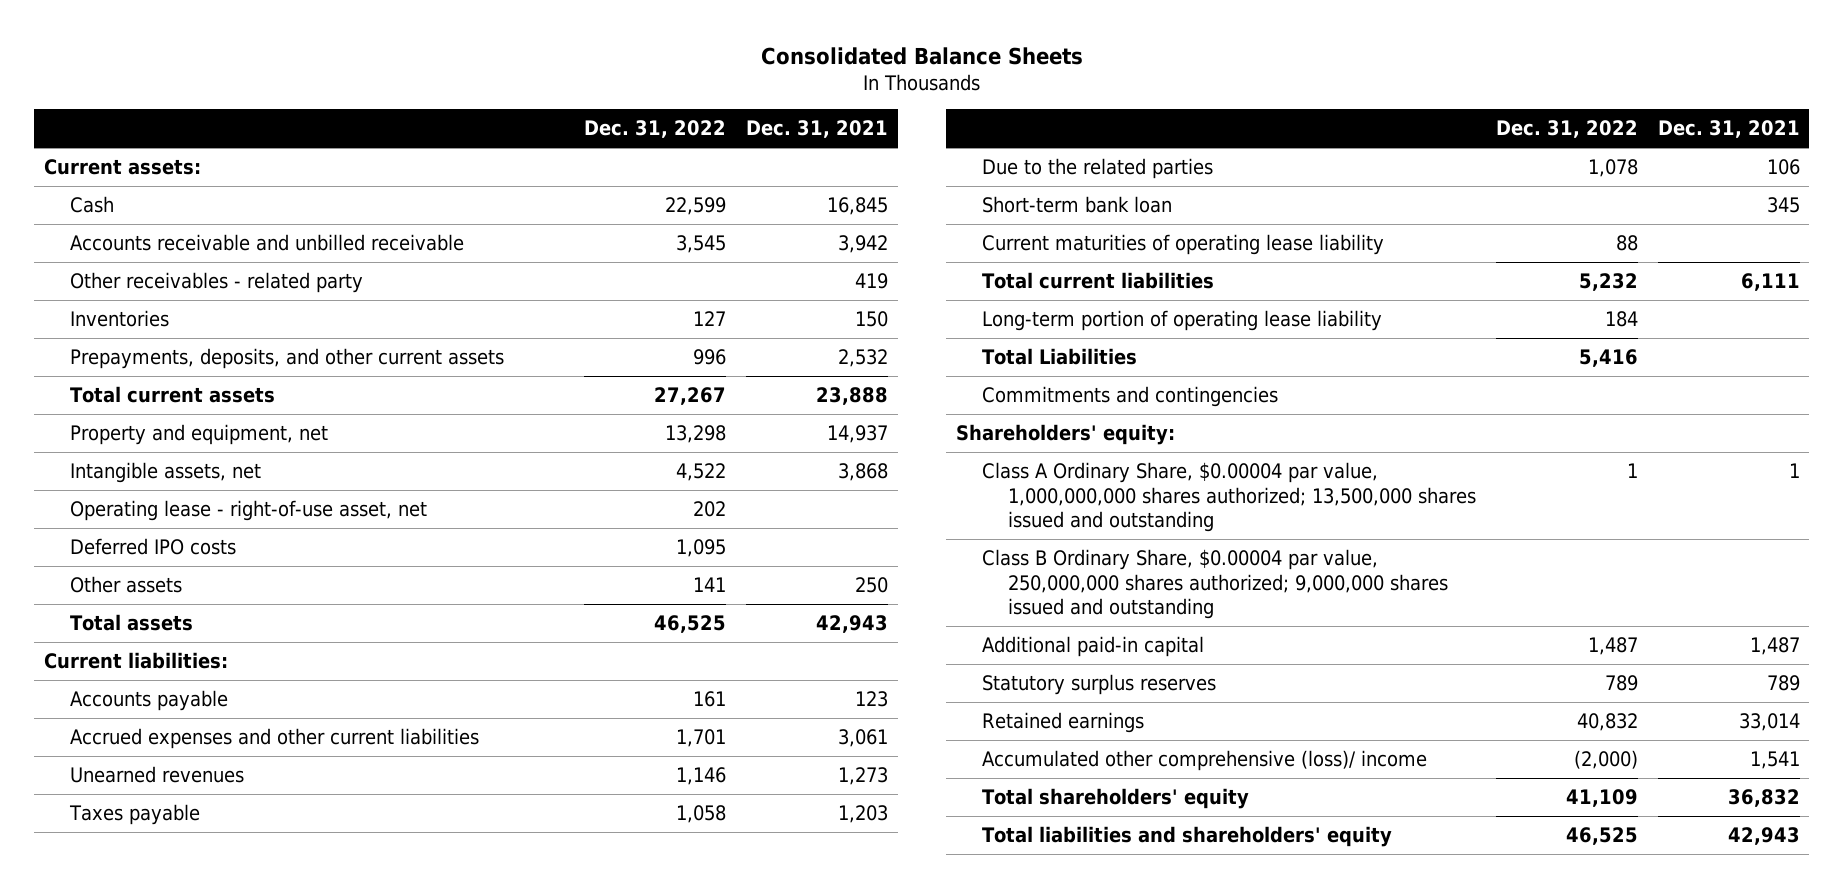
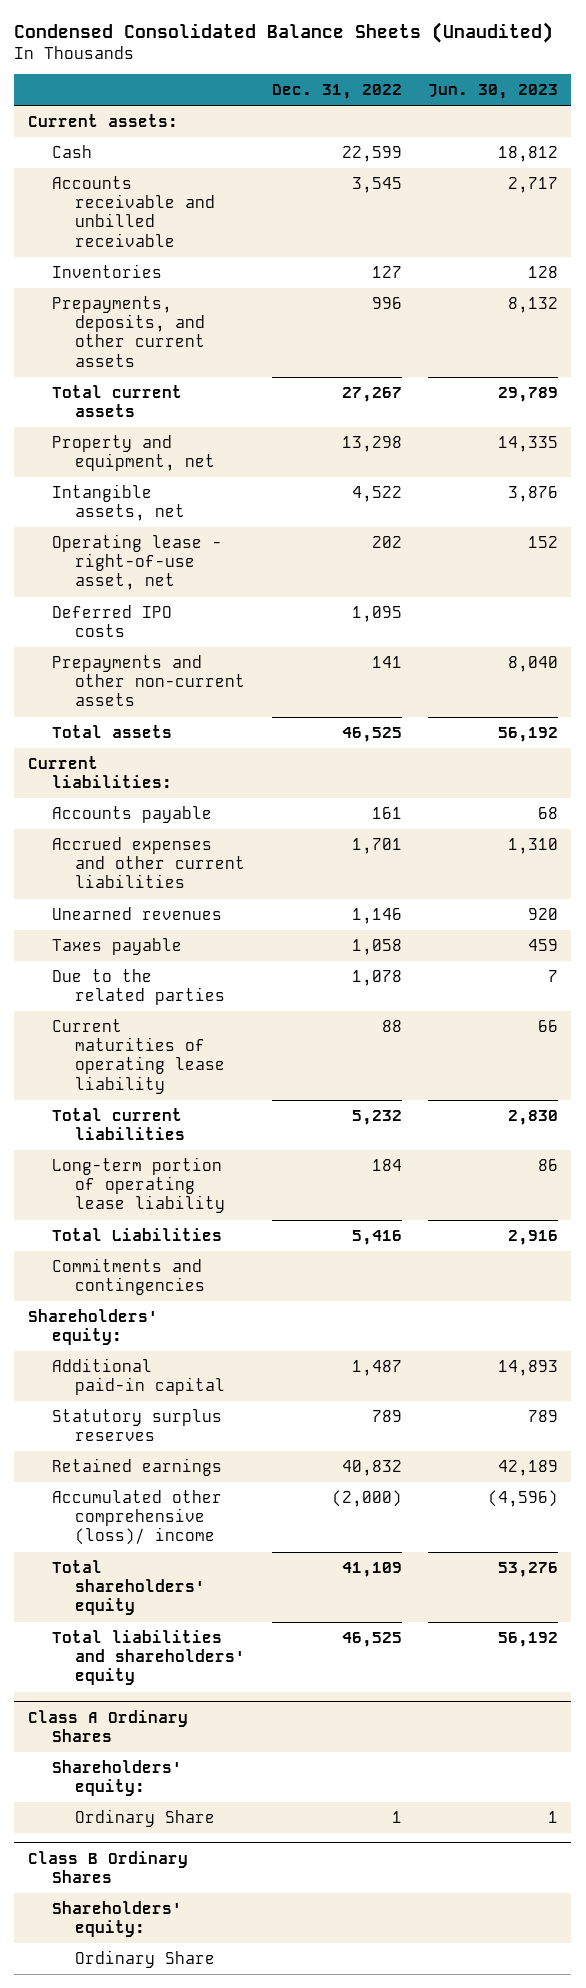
[760,46,1083,65] Consolidated Balance Sheets -> [14,22,554,44] Condensed Consolidated Balance Sheets (Unaudited)
[745,120,888,139] Dec. 31, 2021 -> none
none -> [428,84,559,100] Jun. 30, 2023
[69,271,363,293] Other receivables - related party -> none
[69,575,182,593] Other assets -> [51,654,246,707] Prepayments and other non-current assets
[981,195,1172,213] Short-term bank loan -> none
[981,461,1476,533] Class A Ordinary Share, $0.00004 par value, 1,000,000,000 shares authorized; 13,500,000 shares issued and outstanding -> none
[981,548,1448,620] Class B Ordinary Share, $0.00004 par value, 250,000,000 shares authorized; 9,000,000 shares issued and outstanding -> none
none -> [27,1709,188,1742] Class A Ordinary Shares
none -> [51,1759,182,1797] Shareholders' equity:
none -> [75,1808,216,1827] Ordinary Share
none -> [27,1850,188,1883] Class B Ordinary Shares
none -> [51,1900,182,1938] Shareholders' equity:
none -> [75,1949,216,1968] Ordinary Share

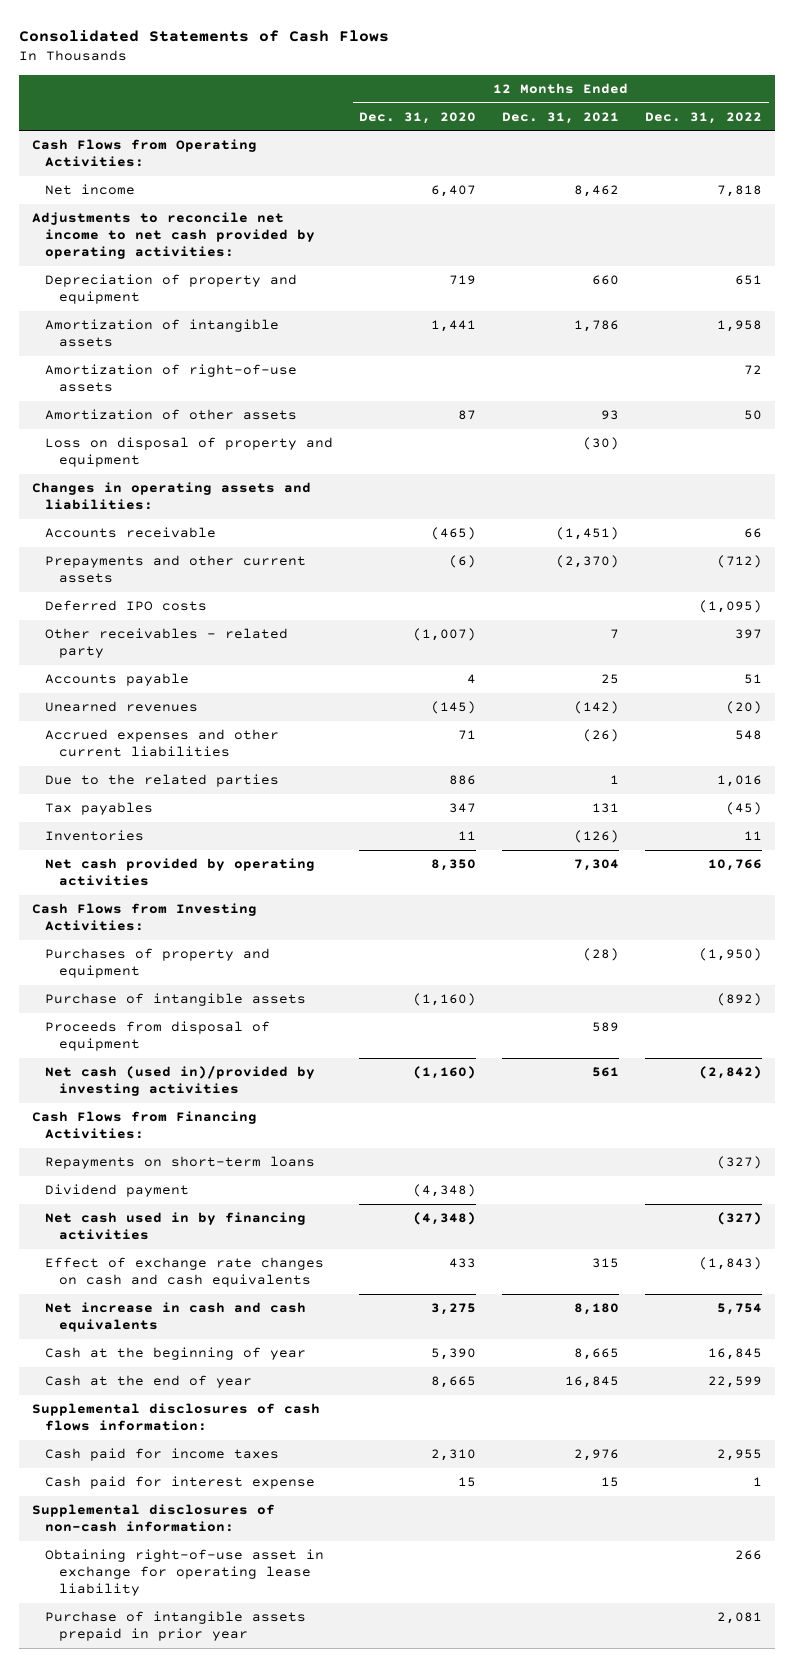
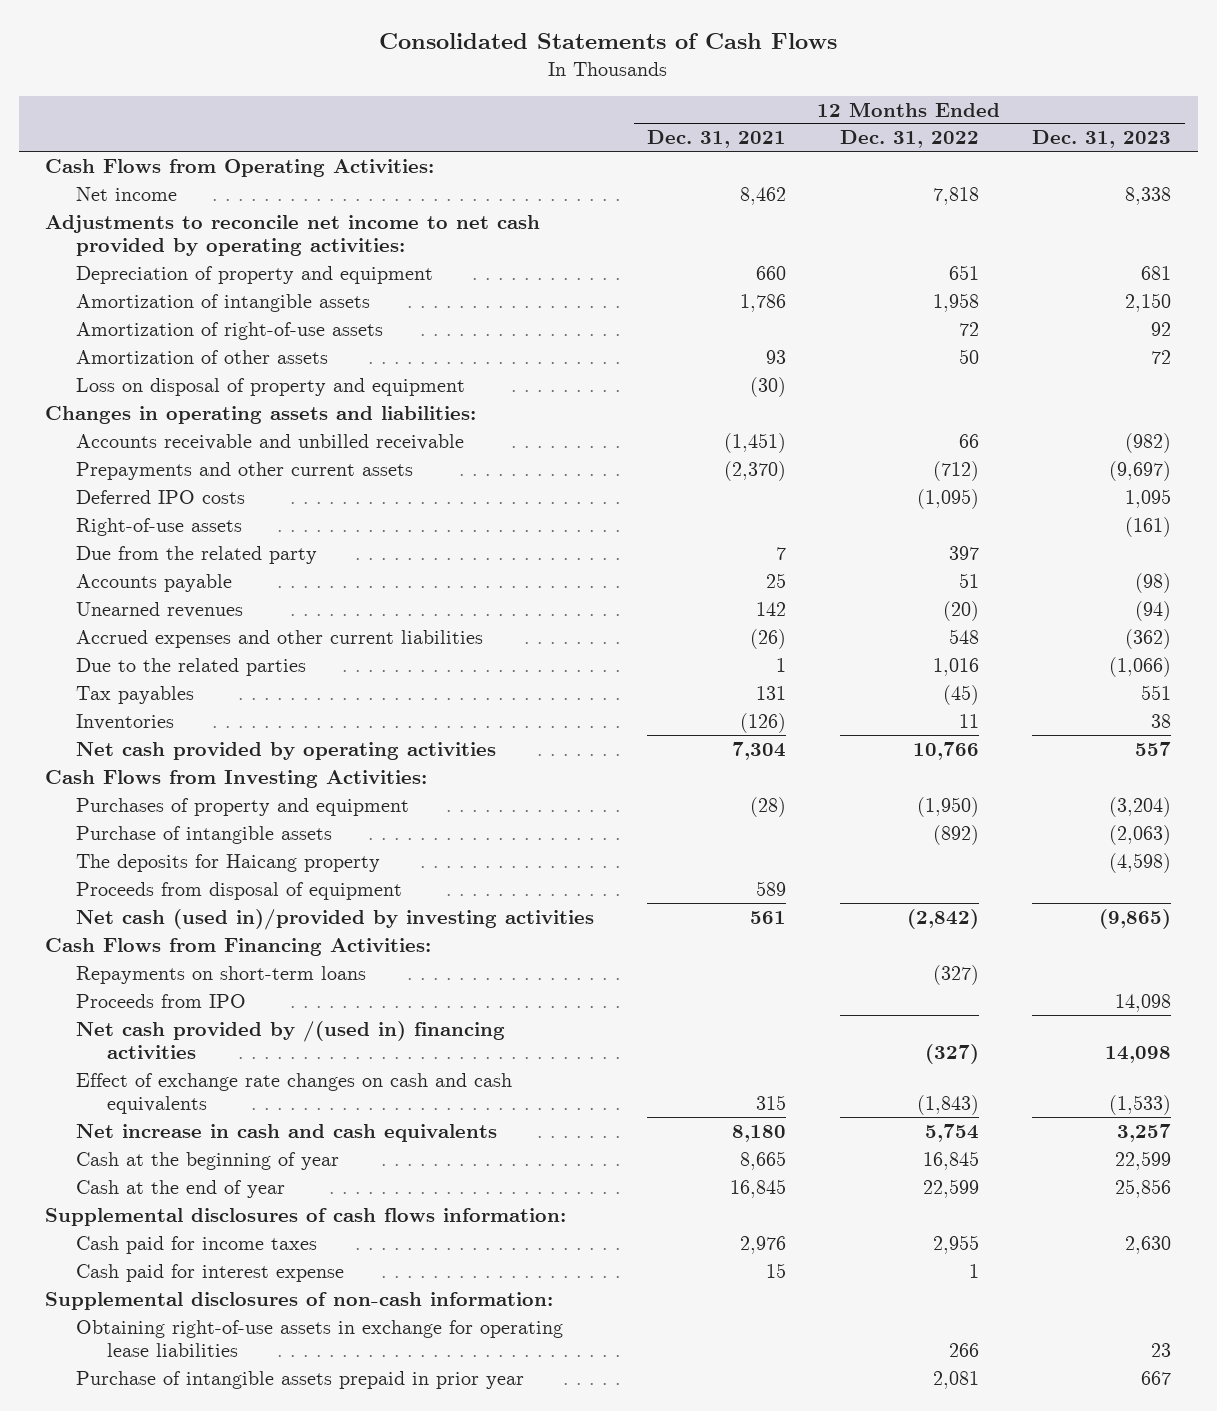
[359,111,477,124] Dec. 31, 2020 -> none
none -> [1032,130,1172,149] Dec. 31, 2023
[45,527,217,539] Accounts receivable -> [75,433,464,450] Accounts receivable and unbilled receivable
none -> [75,517,242,536] Right-of-use assets
[45,628,289,659] Other receivables - related party -> [75,545,317,564] Due from the related party
[574,701,620,715] (142) -> [756,601,787,616] 142
none -> [75,853,380,872] The deposits for Haicang property
[45,1184,190,1198] Dividend payment -> none
none -> [75,993,246,1008] Proceeds from IPO
[45,1212,307,1241] Net cash used in by financing activities -> [75,1020,505,1059] Net cash provided by /(used in) financing activities
[45,1549,325,1597] Obtaining right-of-use asset in exchange for operating lease liability -> [75,1319,563,1357] Obtaining right-of-use assets in exchange for operating lease liabilities

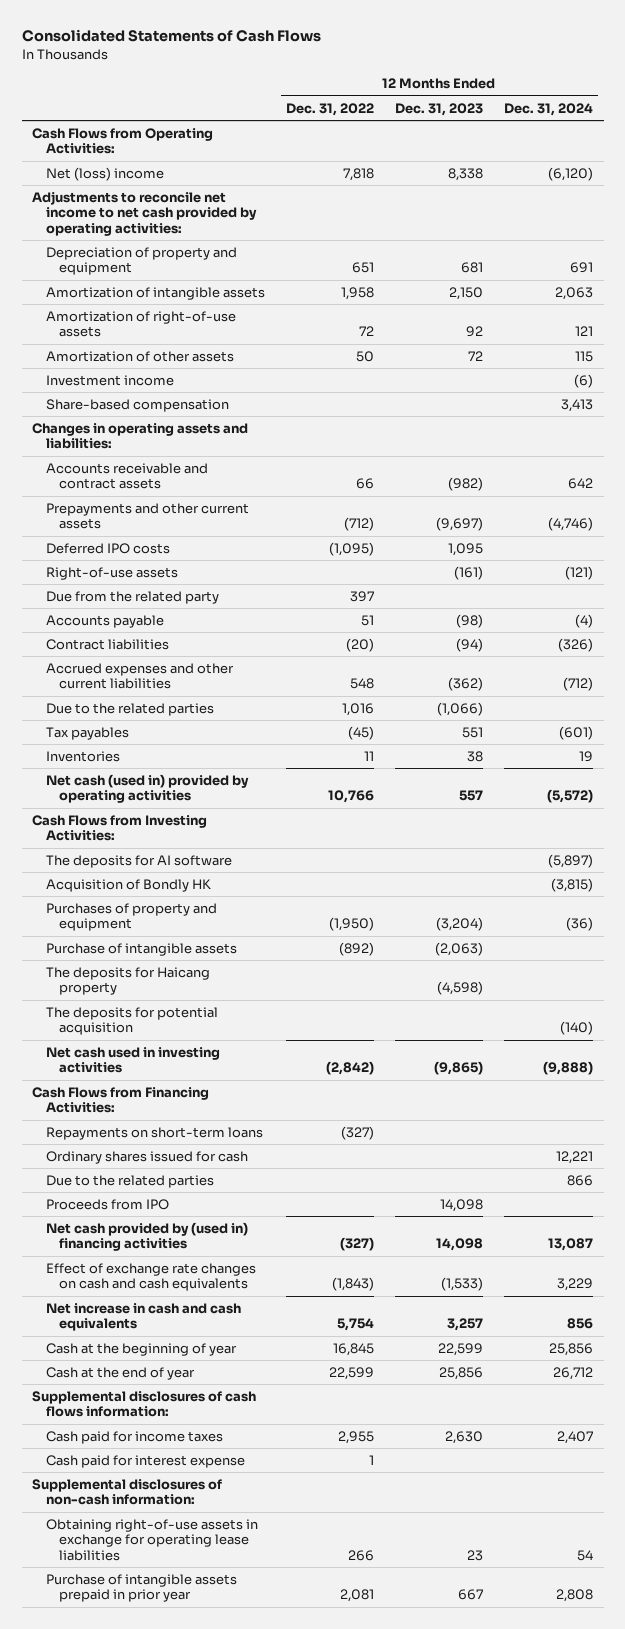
[647,130,787,149] Dec. 31, 2021 -> none
none -> [504,102,594,116] Dec. 31, 2024
[75,186,177,201] Net income -> [45,166,164,181] Net (loss) income
[75,377,465,396] Loss on disposal of property and equipment -> none
none -> [45,374,174,386] Investment income
none -> [45,398,229,412] Share-based compensation
[75,433,464,450] Accounts receivable and unbilled receivable -> [45,462,208,490] Accounts receivable and contract assets
[75,601,243,618] Unearned revenues -> [45,638,169,650] Contract liabilities
[75,741,496,760] Net cash provided by operating activities -> [45,773,249,804] Net cash (used in) provided by operating activities
none -> [45,854,232,868] The deposits for AI software
none -> [45,878,211,892] Acquisition of Bondly HK
[75,881,402,900] Proceeds from disposal of equipment -> none
none -> [45,1006,218,1036] The deposits for potential acquisition
[75,908,594,930] Net cash (used in)/provided by investing activities -> [45,1046,220,1074] Net cash used in investing activities
none -> [45,1150,248,1164] Ordinary shares issued for cash
none -> [45,1174,214,1188] Due to the related parties
[75,1020,505,1059] Net cash provided by /(used in) financing activities -> [45,1221,248,1252] Net cash provided by (used in) financing activities

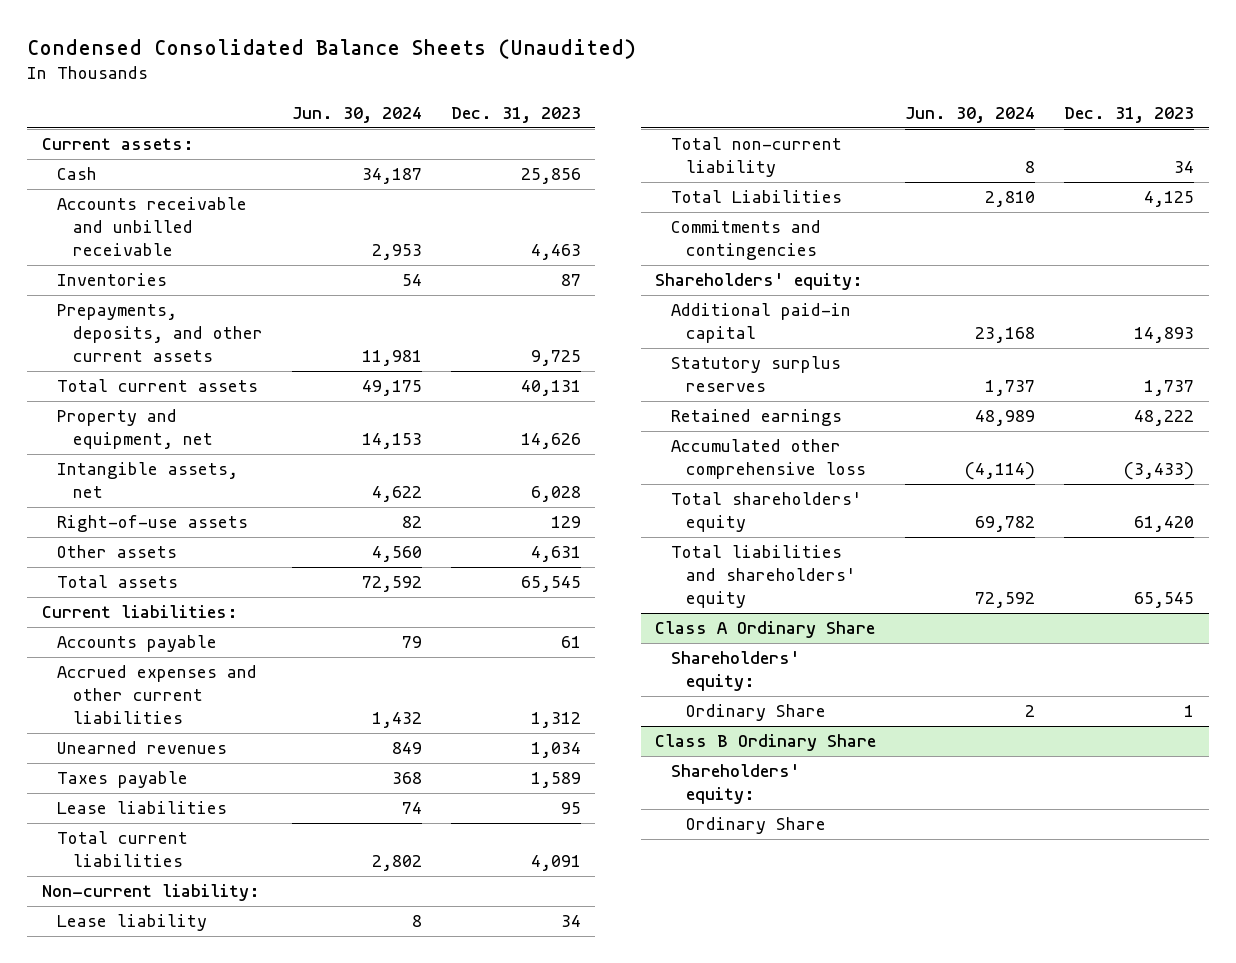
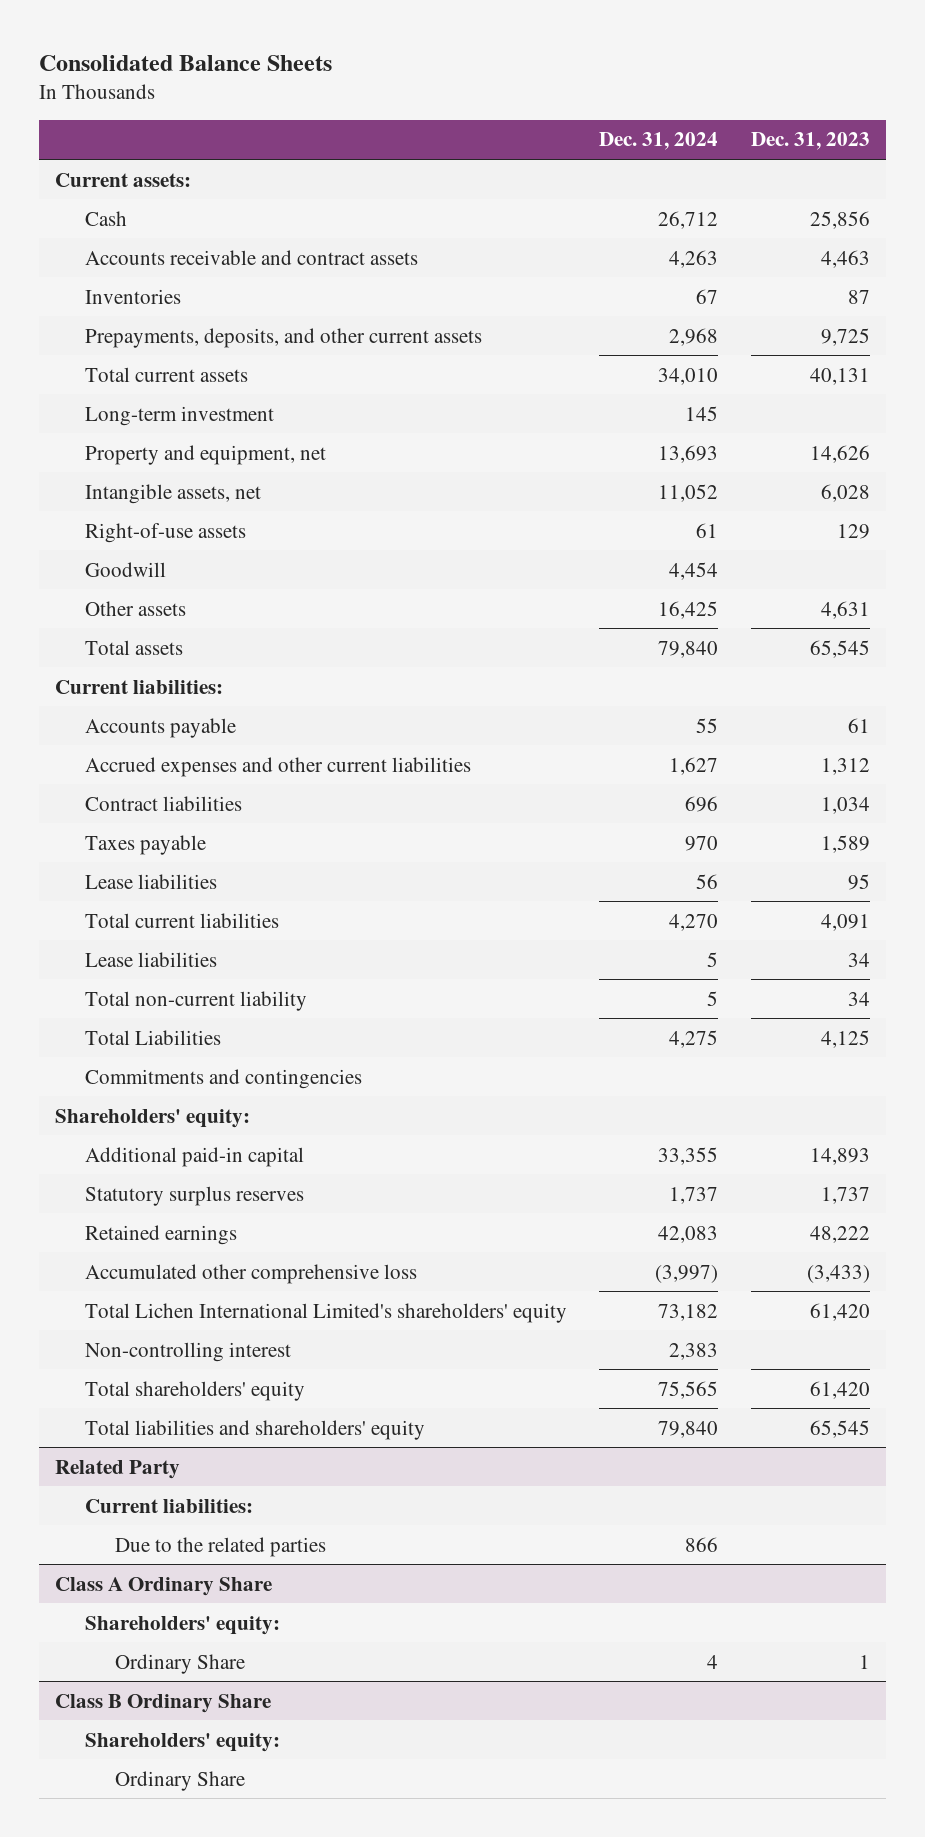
[26,39,636,60] Condensed Consolidated Balance Sheets (Unaudited) -> [38,54,332,71] Consolidated Balance Sheets
[291,106,422,123] Jun. 30, 2024 -> none
none -> [599,132,719,151] Dec. 31, 2024
[57,197,248,257] Accounts receivable and unbilled receivable -> [85,249,419,265] Accounts receivable and contract assets
none -> [85,405,275,426] Long-term investment
none -> [85,561,167,577] Goodwill
[57,741,228,755] Unearned revenues -> [85,795,243,811] Contract liabilities
[41,884,260,902] Non-current liability: -> none
[57,914,208,932] Lease liability -> [85,951,218,967] Lease liabilities
none -> [85,1302,568,1323] Total Lichen International Limited's shareholders' equity
none -> [85,1341,292,1362] Non-controlling interest
none -> [54,1459,180,1479] Related Party
none -> [85,1498,254,1513] Current liabilities:
none -> [115,1536,327,1557] Due to the related parties

